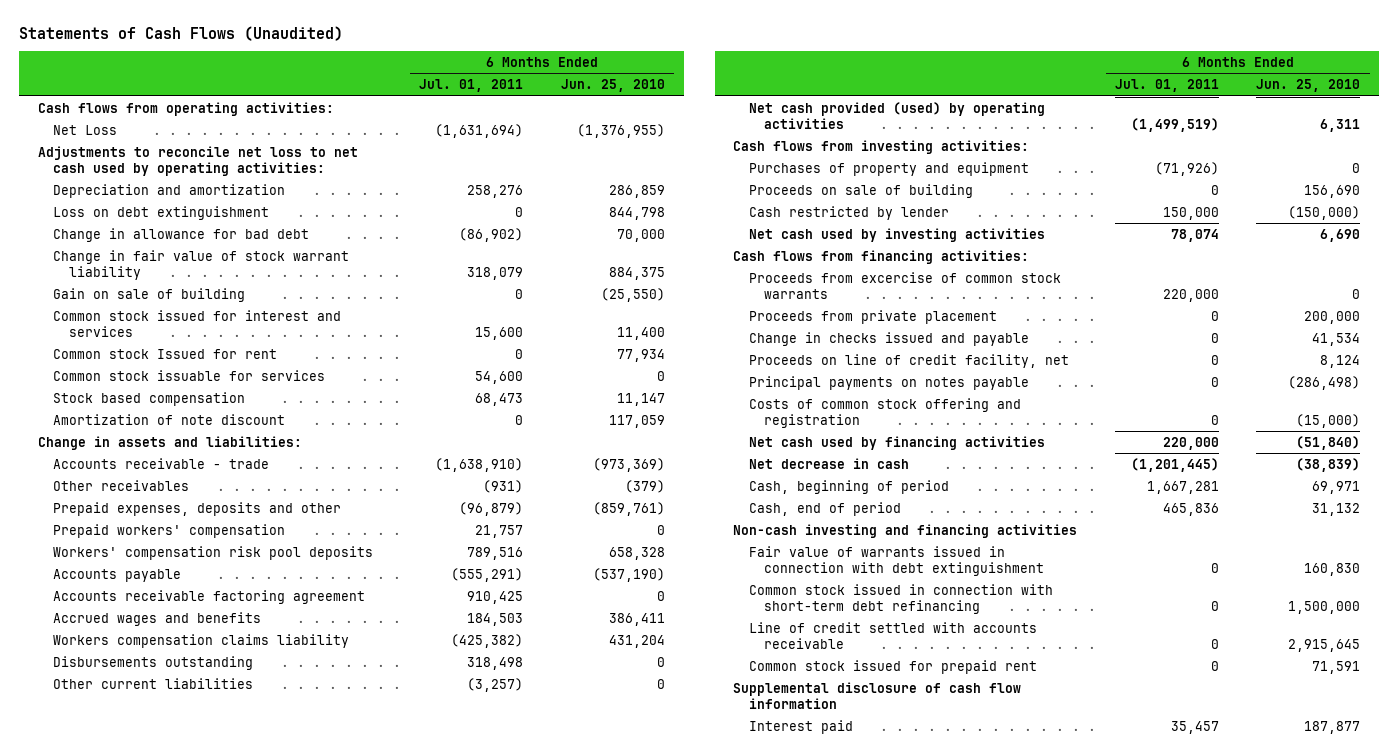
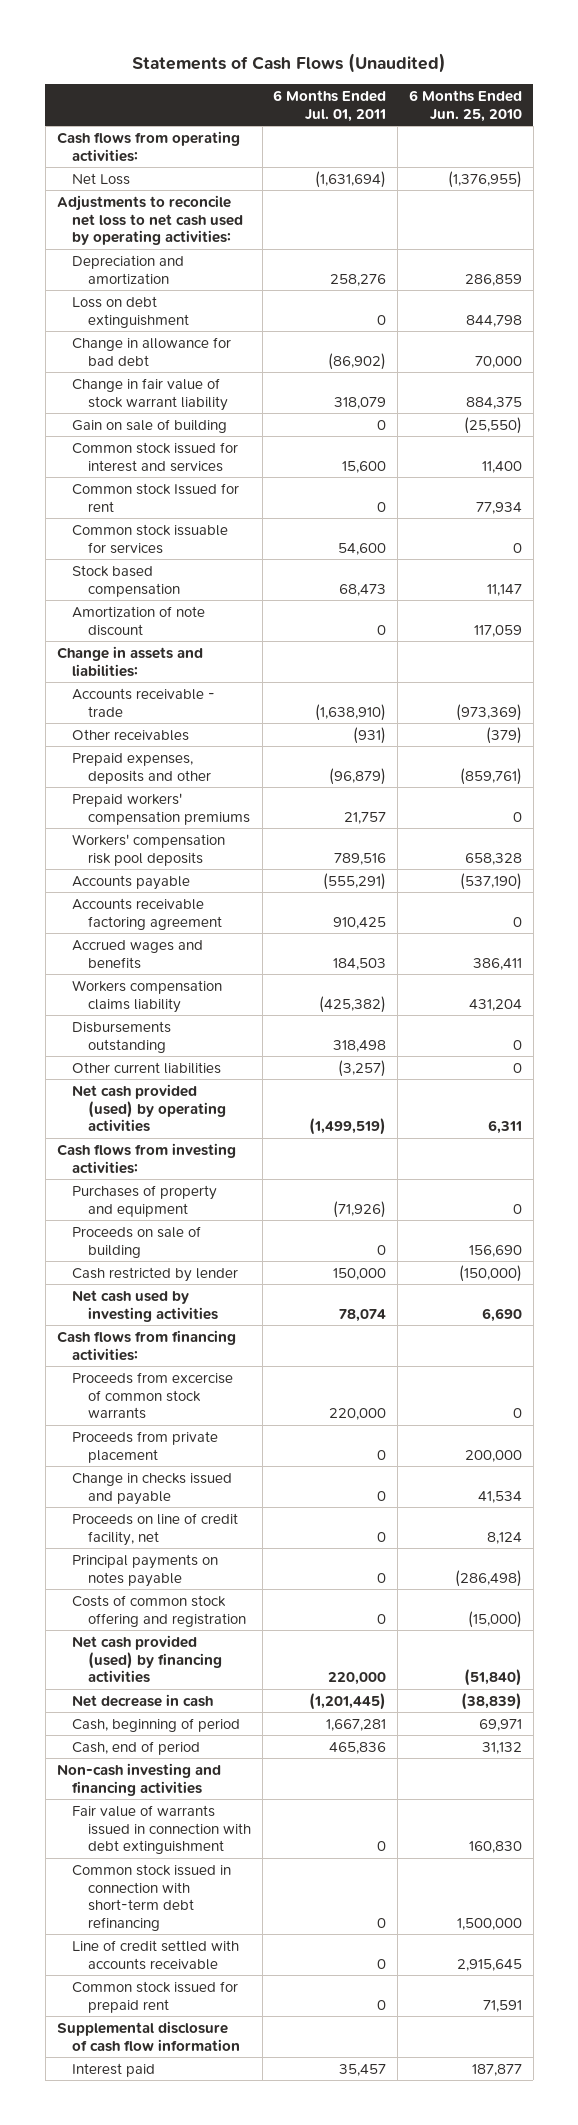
[53,523,286,538] Prepaid workers' compensation -> [72,792,250,825] Prepaid workers' compensation premiums
[748,435,1045,450] Net cash used by financing activities -> [72,1634,222,1684] Net cash provided (used) by financing activities

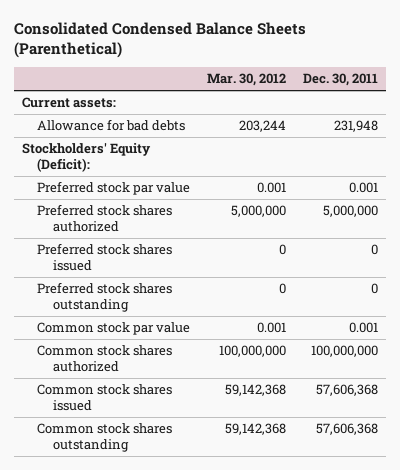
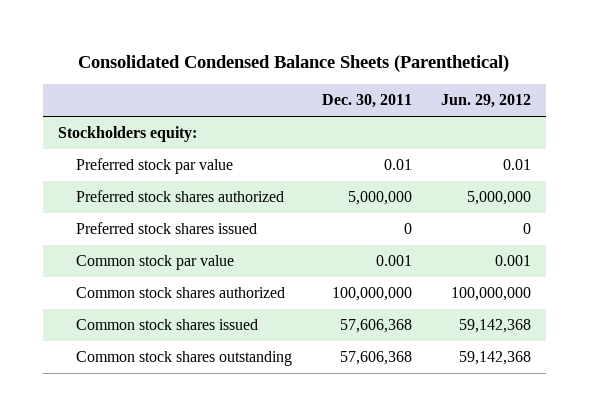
[207,73,287,87] Mar. 30, 2012 -> none
none -> [441,94,532,109] Jun. 29, 2012
[22,97,117,109] Current assets: -> none
[37,119,186,132] Allowance for bad debts -> none
[22,143,152,173] Stockholders' Equity (Deficit): -> [57,126,197,143] Stockholders equity:
[348,182,378,194] 0.001 -> [383,159,412,171] 0.01
[37,282,173,313] Preferred stock shares outstanding -> none

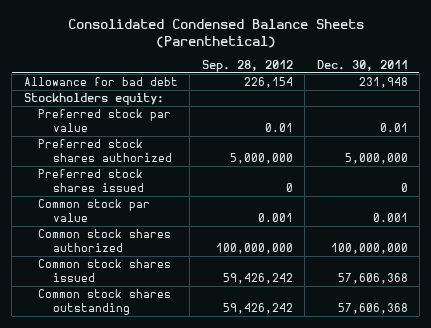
[441,94,532,109] Jun. 29, 2012 -> none
none -> [201,59,293,72] Sep. 28, 2012
none -> [23,77,178,87] Allowance for bad debt

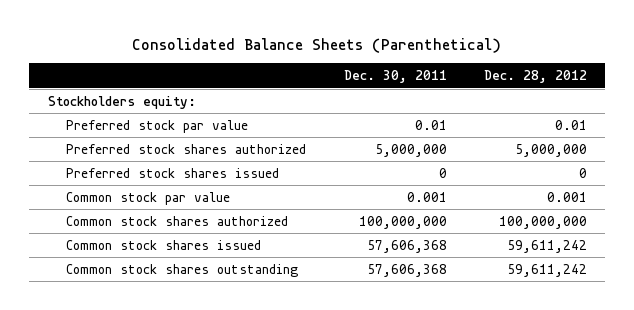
[67,18,364,48] Consolidated Condensed Balance Sheets (Parenthetical) -> [132,38,502,54] Consolidated Balance Sheets (Parenthetical)
[201,59,293,72] Sep. 28, 2012 -> none
none -> [483,70,587,84] Dec. 28, 2012
[23,77,178,87] Allowance for bad debt -> none

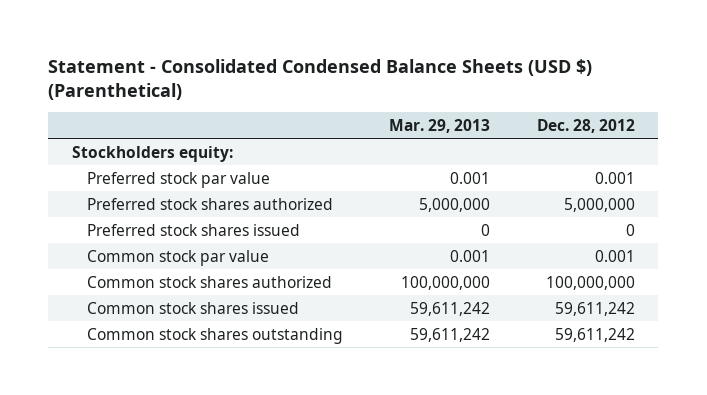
[132,38,502,54] Consolidated Balance Sheets (Parenthetical) -> [48,58,593,100] Statement - Consolidated Condensed Balance Sheets (USD $) (Parenthetical)
[343,70,447,84] Dec. 30, 2011 -> none
none -> [389,118,491,133] Mar. 29, 2013
[554,119,587,130] 0.01 -> [594,171,635,184] 0.001

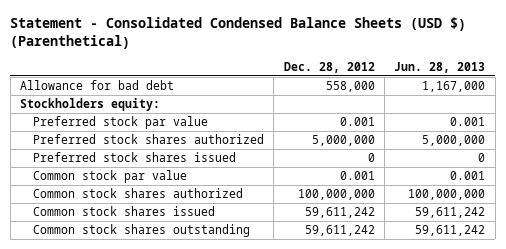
[389,118,491,133] Mar. 29, 2013 -> none
none -> [394,62,486,74] Jun. 28, 2013
none -> [20,80,175,91] Allowance for bad debt

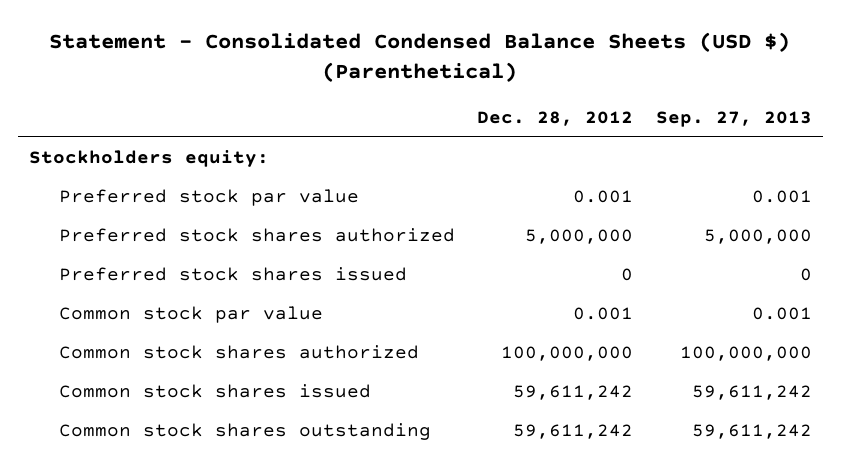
[394,62,486,74] Jun. 28, 2013 -> none
none -> [655,110,812,127] Sep. 27, 2013
[20,80,175,91] Allowance for bad debt -> none

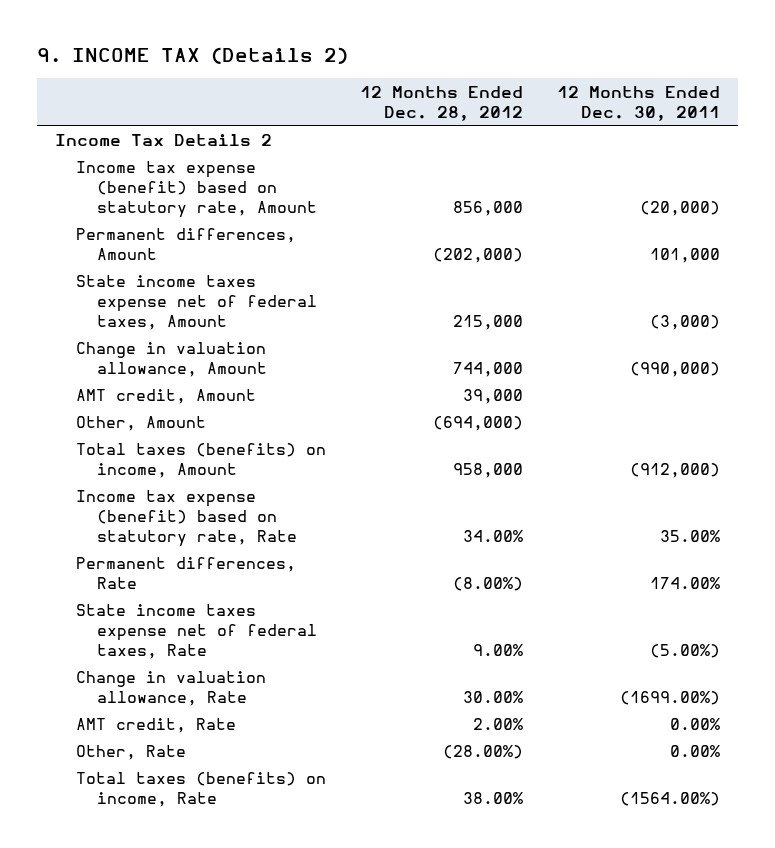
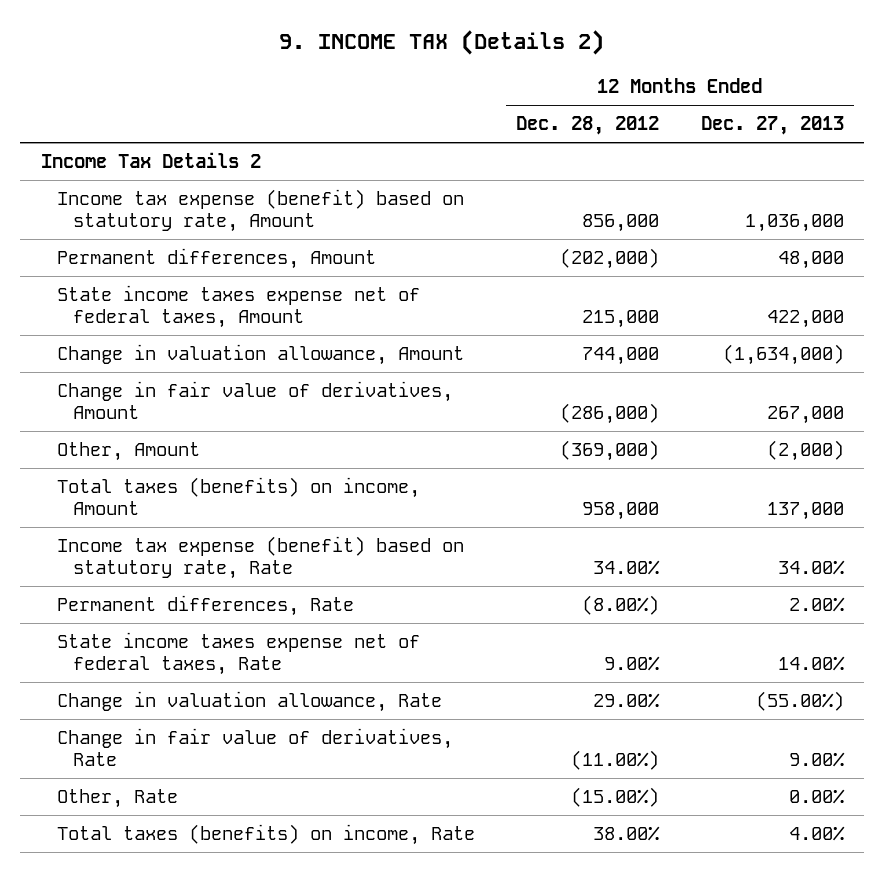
[557,85,721,121] 12 Months Ended Dec. 30, 2011 -> none
none -> [700,116,844,136] Dec. 27, 2013
[75,388,256,404] AMT credit, Amount -> none
none -> [56,381,453,420] Change in fair value of derivatives, Amount
[433,415,524,431] (694,000) -> [560,440,660,462] (369,000)
[75,717,236,733] AMT credit, Rate -> none
[463,690,524,703] 30.00% -> [593,693,661,709] 29.00%
none -> [56,728,453,767] Change in fair value of derivatives, Rate
[443,744,524,759] (28.00%) -> [571,787,660,808] (15.00%)

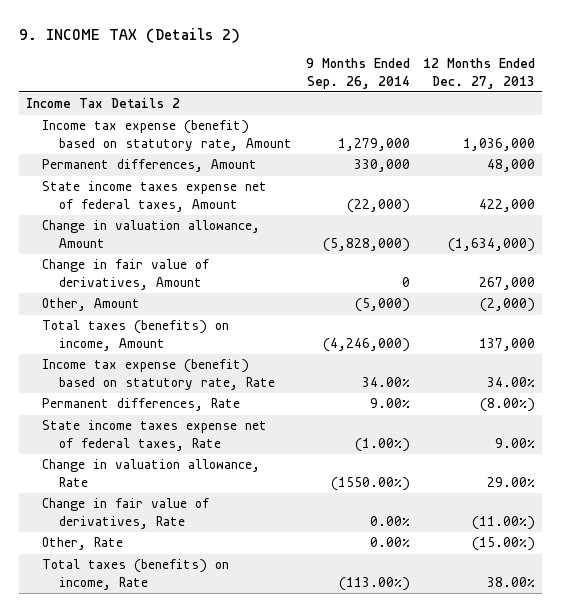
[516,116,660,136] Dec. 28, 2012 -> none
none -> [305,58,410,89] 9 Months Ended Sep. 26, 2014
[788,597,845,613] 2.00% -> [480,398,536,413] (8.00%)
[777,656,845,672] 14.00% -> [495,437,536,448] 9.00%
[755,691,844,712] (55.00%) -> [487,476,536,487] 29.00%
[788,752,845,768] 9.00% -> [472,515,536,530] (11.00%)
[788,789,845,805] 0.00% -> [472,537,536,552] (15.00%)
[788,826,845,842] 4.00% -> [487,576,536,587] 38.00%

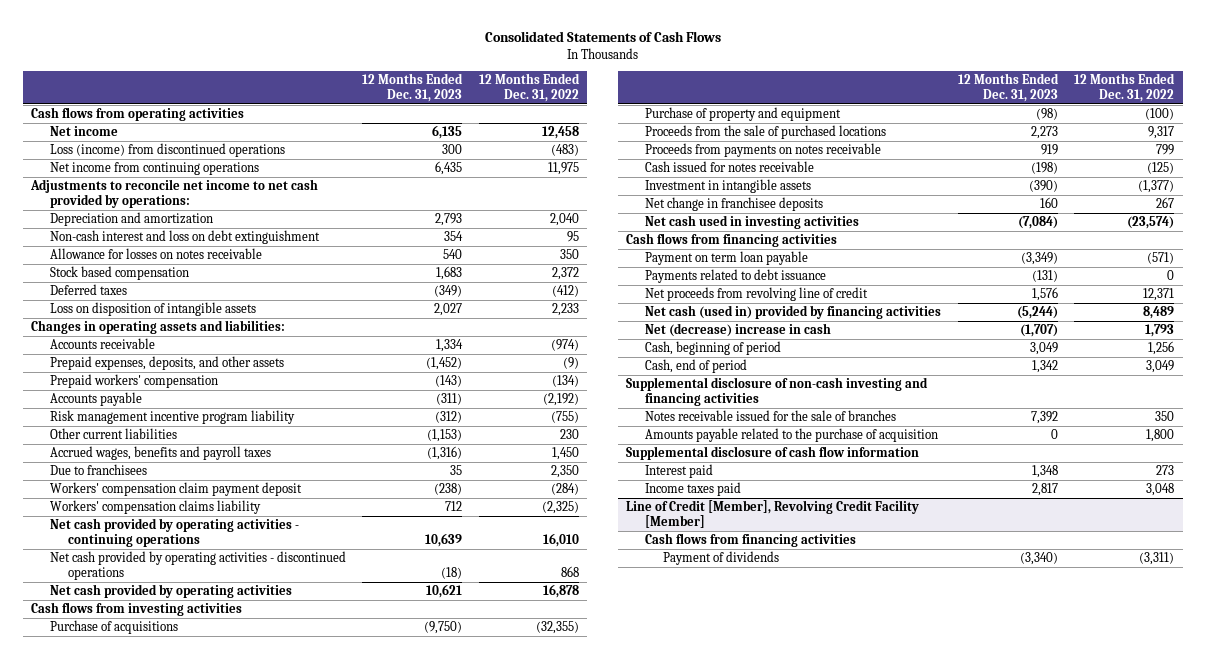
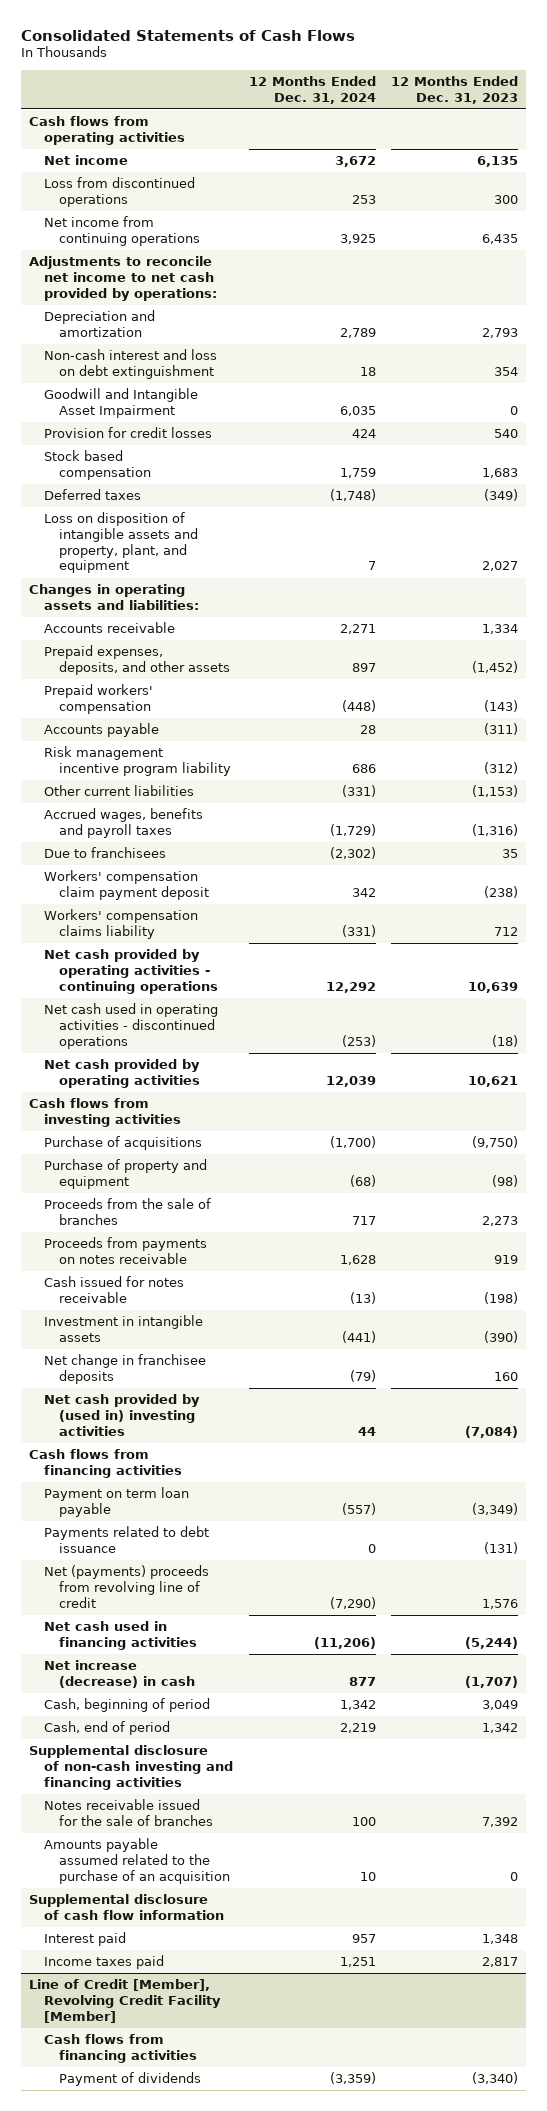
[479,73,581,102] 12 Months Ended Dec. 31, 2022 -> none
none -> [248,75,376,104] 12 Months Ended Dec. 31, 2024
[49,143,285,158] Loss (income) from discontinued operations -> [44,177,196,207] Loss from discontinued operations
none -> [44,388,199,418] Goodwill and Intangible Asset Impairment
[49,248,262,260] Allowance for losses on notes receivable -> [44,427,213,439] Provision for credit losses
[49,302,256,317] Loss on disposition of intangible assets -> [44,512,199,574] Loss on disposition of intangible assets and property, plant, and equipment
[49,551,346,580] Net cash provided by operating activities - discontinued operations -> [44,1003,219,1049] Net cash used in operating activities - discontinued operations
[644,125,886,140] Proceeds from the sale of purchased locations -> [44,1198,212,1225] Proceeds from the sale of branches
[644,215,859,230] Net cash used in investing activities -> [44,1394,201,1436] Net cash provided by (used in) investing activities
[644,287,868,302] Net proceeds from revolving line of credit -> [44,1565,210,1608] Net (payments) proceeds from revolving line of credit
[644,305,941,320] Net cash (used in) provided by financing activities -> [44,1621,198,1650] Net cash used in financing activities
[644,323,831,338] Net (decrease) increase in cash -> [44,1660,196,1688] Net increase (decrease) in cash
[644,428,938,443] Amounts payable related to the purchase of acquisition -> [44,1838,231,1884] Amounts payable assumed related to the purchase of an acquisition

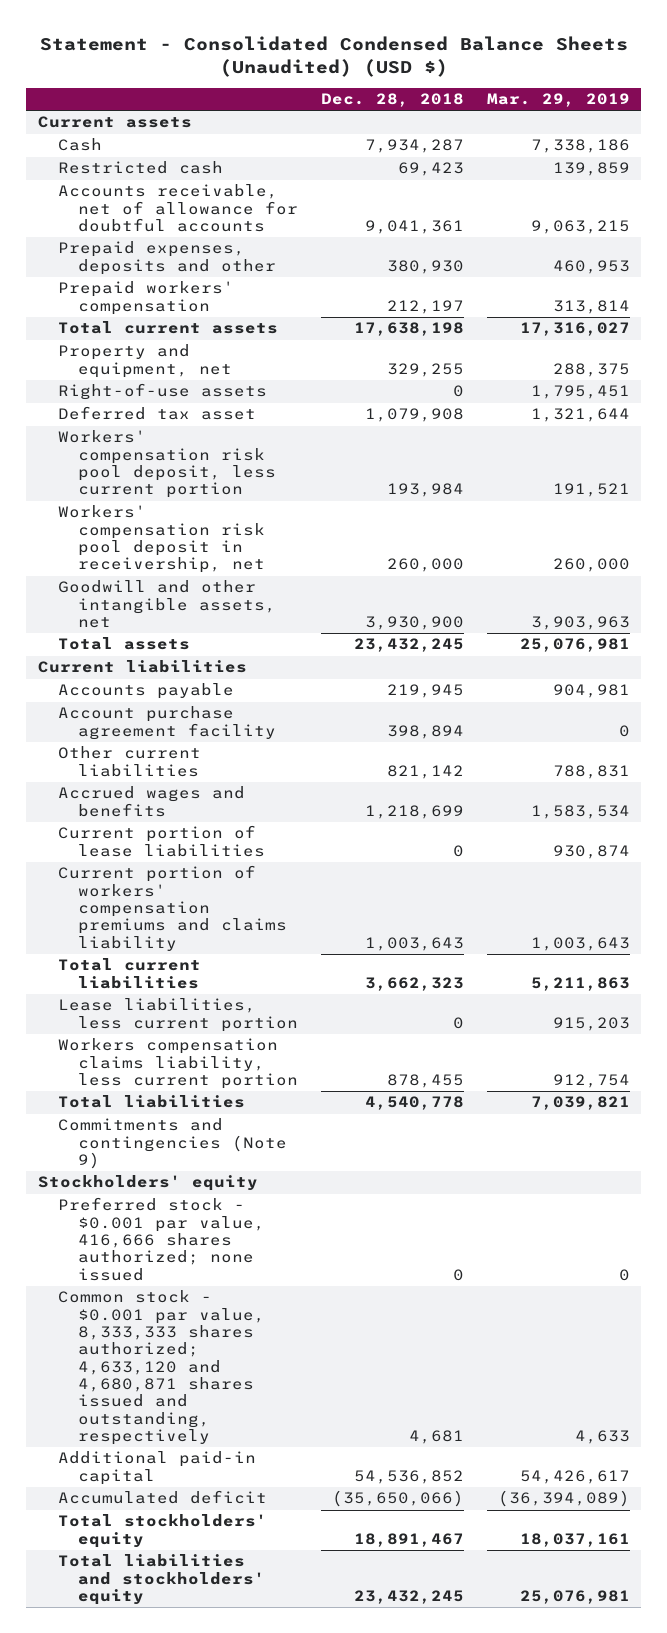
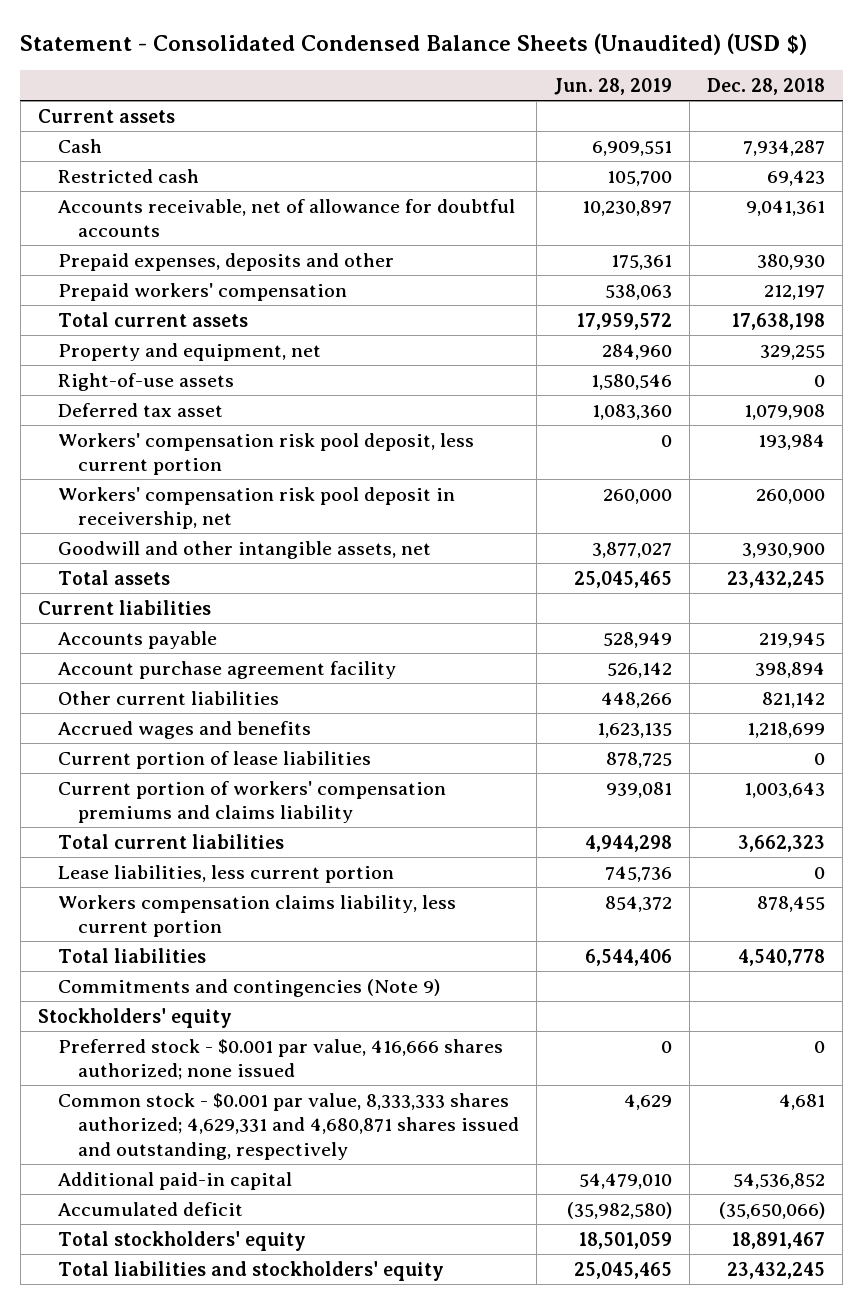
[486,93,630,108] Mar. 29, 2019 -> none
none -> [554,78,673,96] Jun. 28, 2019
[57,1290,266,1446] Common stock - $0.001 par value, 8,333,333 shares authorized; 4,633,120 and 4,680,871 shares issued and outstanding, respectively -> [57,1092,520,1160] Common stock - $0.001 par value, 8,333,333 shares authorized; 4,629,331 and 4,680,871 shares issued and outstanding, respectively

